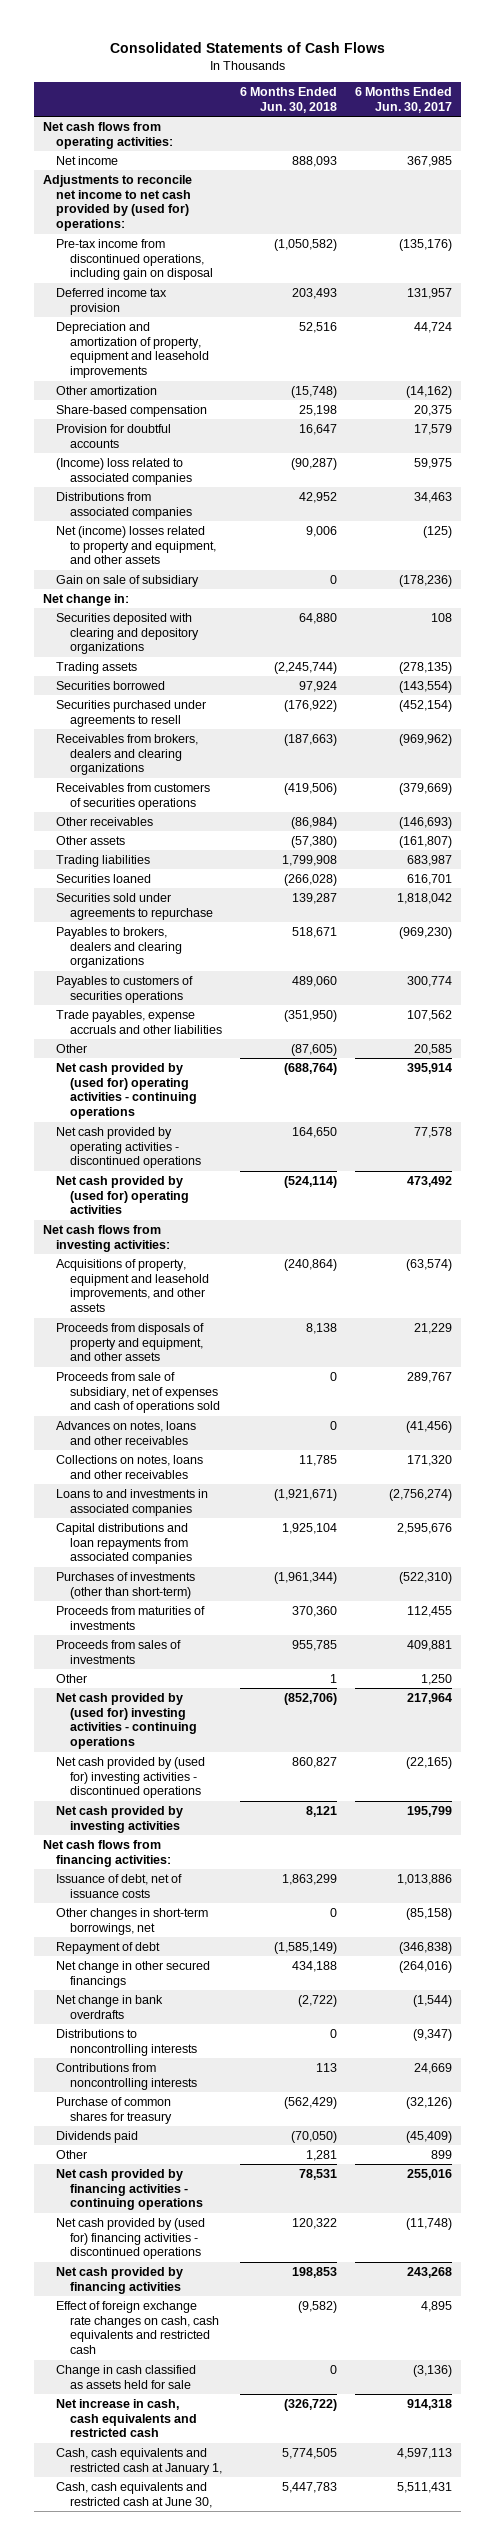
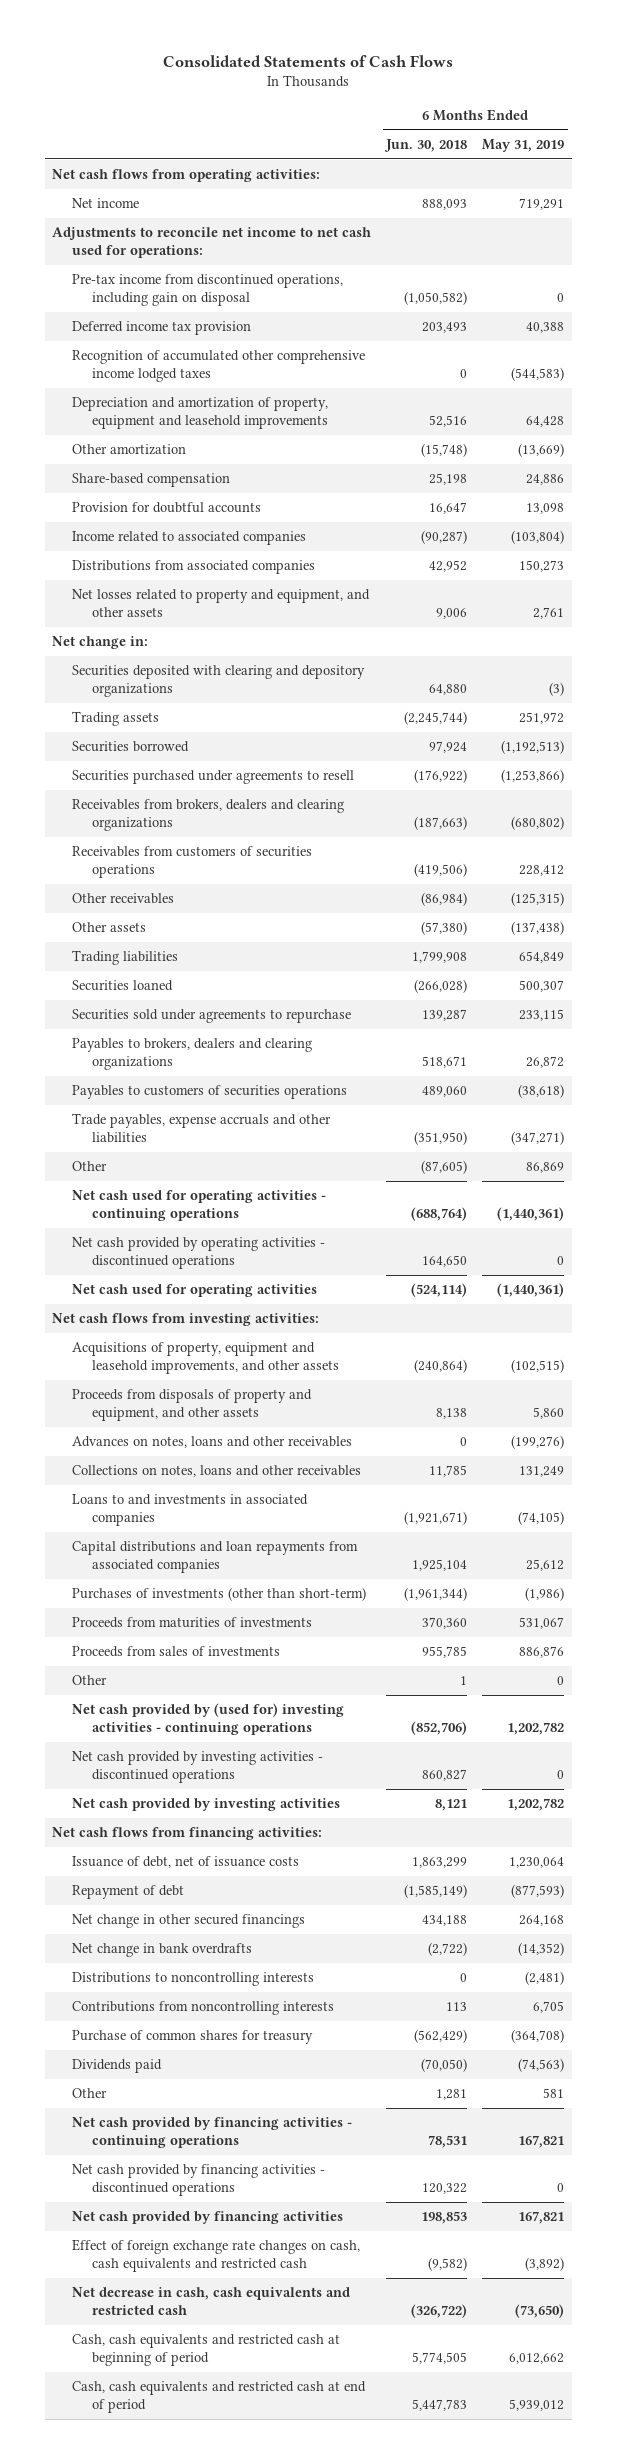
[355,86,453,113] 6 Months Ended Jun. 30, 2017 -> none
none -> [482,138,565,152] May 31, 2019
[43,174,193,232] Adjustments to reconcile net income to net cash provided by (used for) operations: -> [52,227,372,259] Adjustments to reconcile net income to net cash used for operations:
none -> [72,350,366,383] Recognition of accumulated other comprehensive income lodged taxes
[56,457,192,485] (Income) loss related to associated companies -> [72,531,307,546] Income related to associated companies
[56,574,200,587] Gain on sale of subsidiary -> none
[56,525,216,565] Net (income) losses related to property and equipment, and other assets -> [72,589,371,618] Net losses related to property and equipment, and other assets
[56,1062,197,1120] Net cash provided by (used for) operating activities - continuing operations -> [72,1190,327,1222] Net cash used for operating activities - continuing operations
[56,1175,189,1215] Net cash provided by (used for) operating activities -> [72,1284,318,1298] Net cash used for operating activities
[56,1371,220,1414] Proceeds from sale of subsidiary, net of expenses and cash of operations sold -> none
[56,1756,206,1799] Net cash provided by (used for) investing activities - discontinued operations -> [72,1751,324,1784] Net cash provided by investing activities - discontinued operations
[56,1907,209,1935] Other changes in short-term borrowings, net -> none
[56,2217,206,2260] Net cash provided by (used for) financing activities - discontinued operations -> [72,2164,326,2197] Net cash provided by financing activities - discontinued operations
[56,2364,197,2389] Change in cash classified as assets held for sale -> none
[56,2398,197,2438] Net increase in cash, cash equivalents and restricted cash -> [72,2287,351,2316] Net decrease in cash, cash equivalents and restricted cash
[56,2447,222,2475] Cash, cash equivalents and restricted cash at January 1, -> [72,2334,341,2367] Cash, cash equivalents and restricted cash at beginning of period
[56,2481,212,2508] Cash, cash equivalents and restricted cash at June 30, -> [72,2381,367,2414] Cash, cash equivalents and restricted cash at end of period

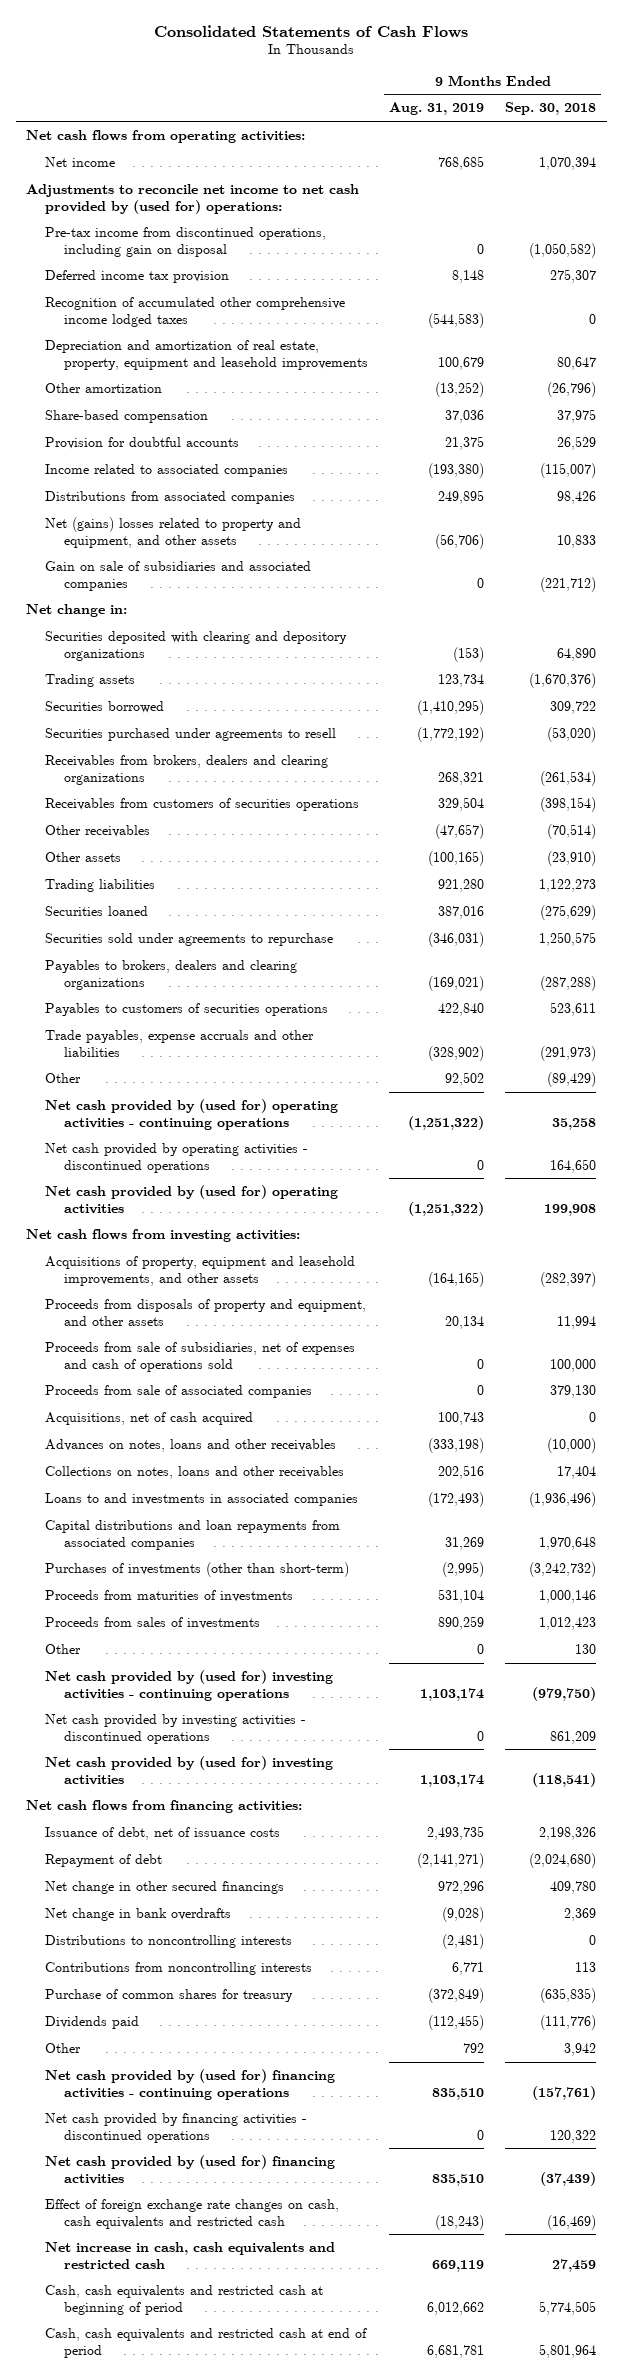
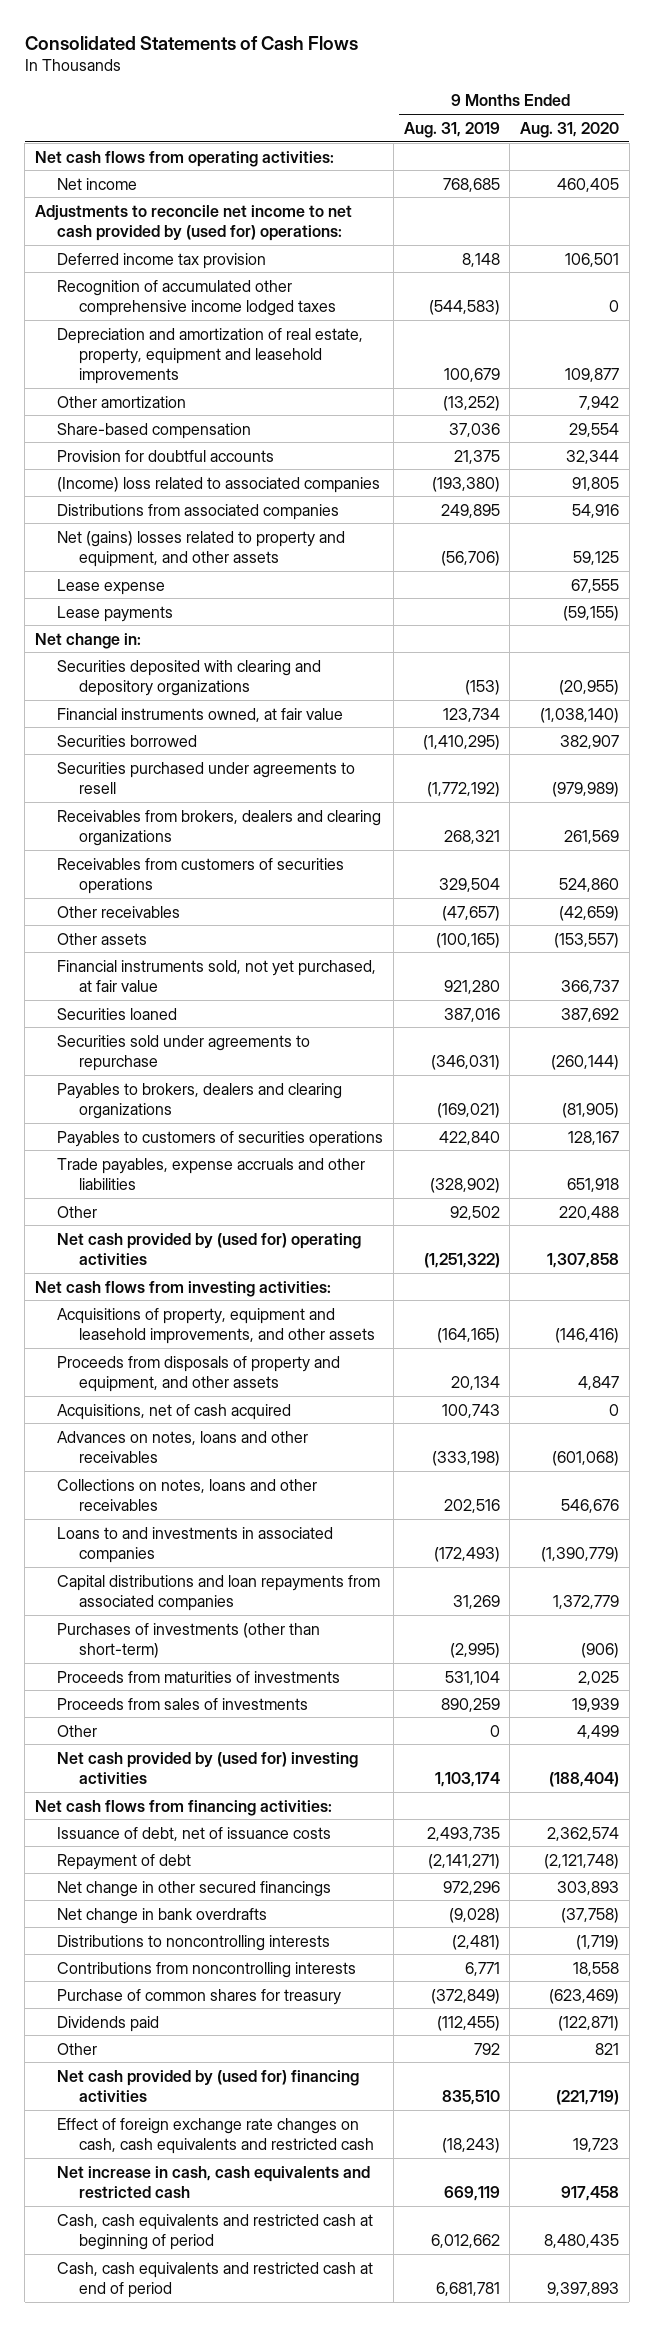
[505,102,597,116] Sep. 30, 2018 -> none
none -> [520,121,620,138] Aug. 31, 2020
[45,226,327,257] Pre-tax income from discontinued operations, including gain on disposal -> none
[45,463,289,477] Income related to associated companies -> [57,476,381,493] (Income) loss related to associated companies
[45,560,312,591] Gain on sale of subsidiaries and associated companies -> none
none -> [57,578,166,595] Lease expense
none -> [57,605,174,622] Lease payments
[45,673,136,687] Trading assets -> [57,707,344,722] Financial instruments owned, at fair value
[45,878,156,892] Trading liabilities -> [57,959,377,992] Financial instruments sold, not yet purchased, at fair value
[45,1098,339,1130] Net cash provided by (used for) operating activities - continuing operations -> none
[45,1142,309,1173] Net cash provided by operating activities - discontinued operations -> none
[45,1341,356,1372] Proceeds from sale of subsidiaries, net of expenses and cash of operations sold -> none
[45,1384,313,1398] Proceeds from sale of associated companies -> none
[45,1669,334,1701] Net cash provided by (used for) investing activities - continuing operations -> none
[45,1713,307,1744] Net cash provided by investing activities - discontinued operations -> none
[45,2068,336,2100] Net cash provided by (used for) financing activities - continuing operations -> none
[45,2112,308,2143] Net cash provided by financing activities - discontinued operations -> none

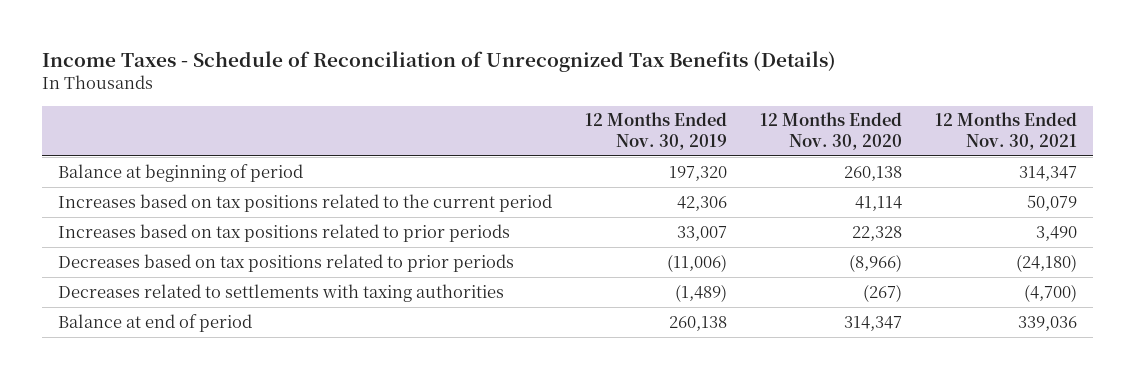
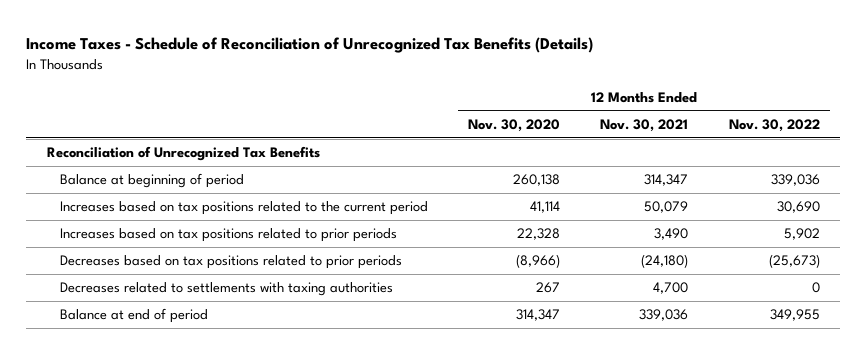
[584,112,727,151] 12 Months Ended Nov. 30, 2019 -> none
none -> [728,118,820,132] Nov. 30, 2022
none -> [46,146,320,162] Reconciliation of Unrecognized Tax Benefits
[862,283,902,302] (267) -> [536,282,561,294] 267
[1023,283,1077,302] (4,700) -> [653,282,689,295] 4,700

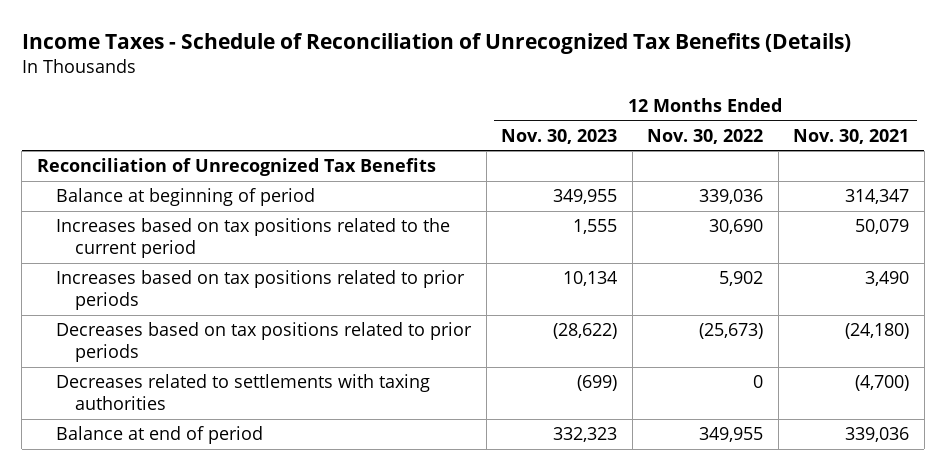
[468,118,561,132] Nov. 30, 2020 -> none
none -> [501,128,618,144] Nov. 30, 2023
[653,282,689,295] 4,700 -> [855,375,910,392] (4,700)

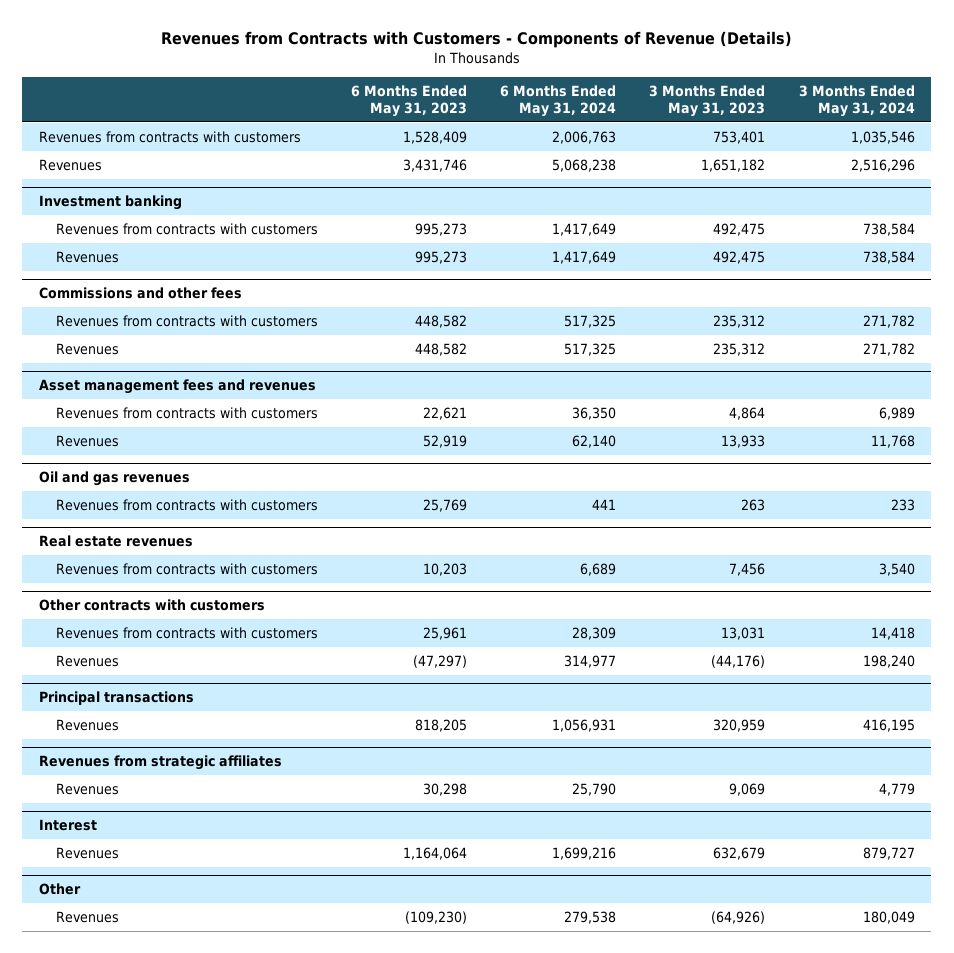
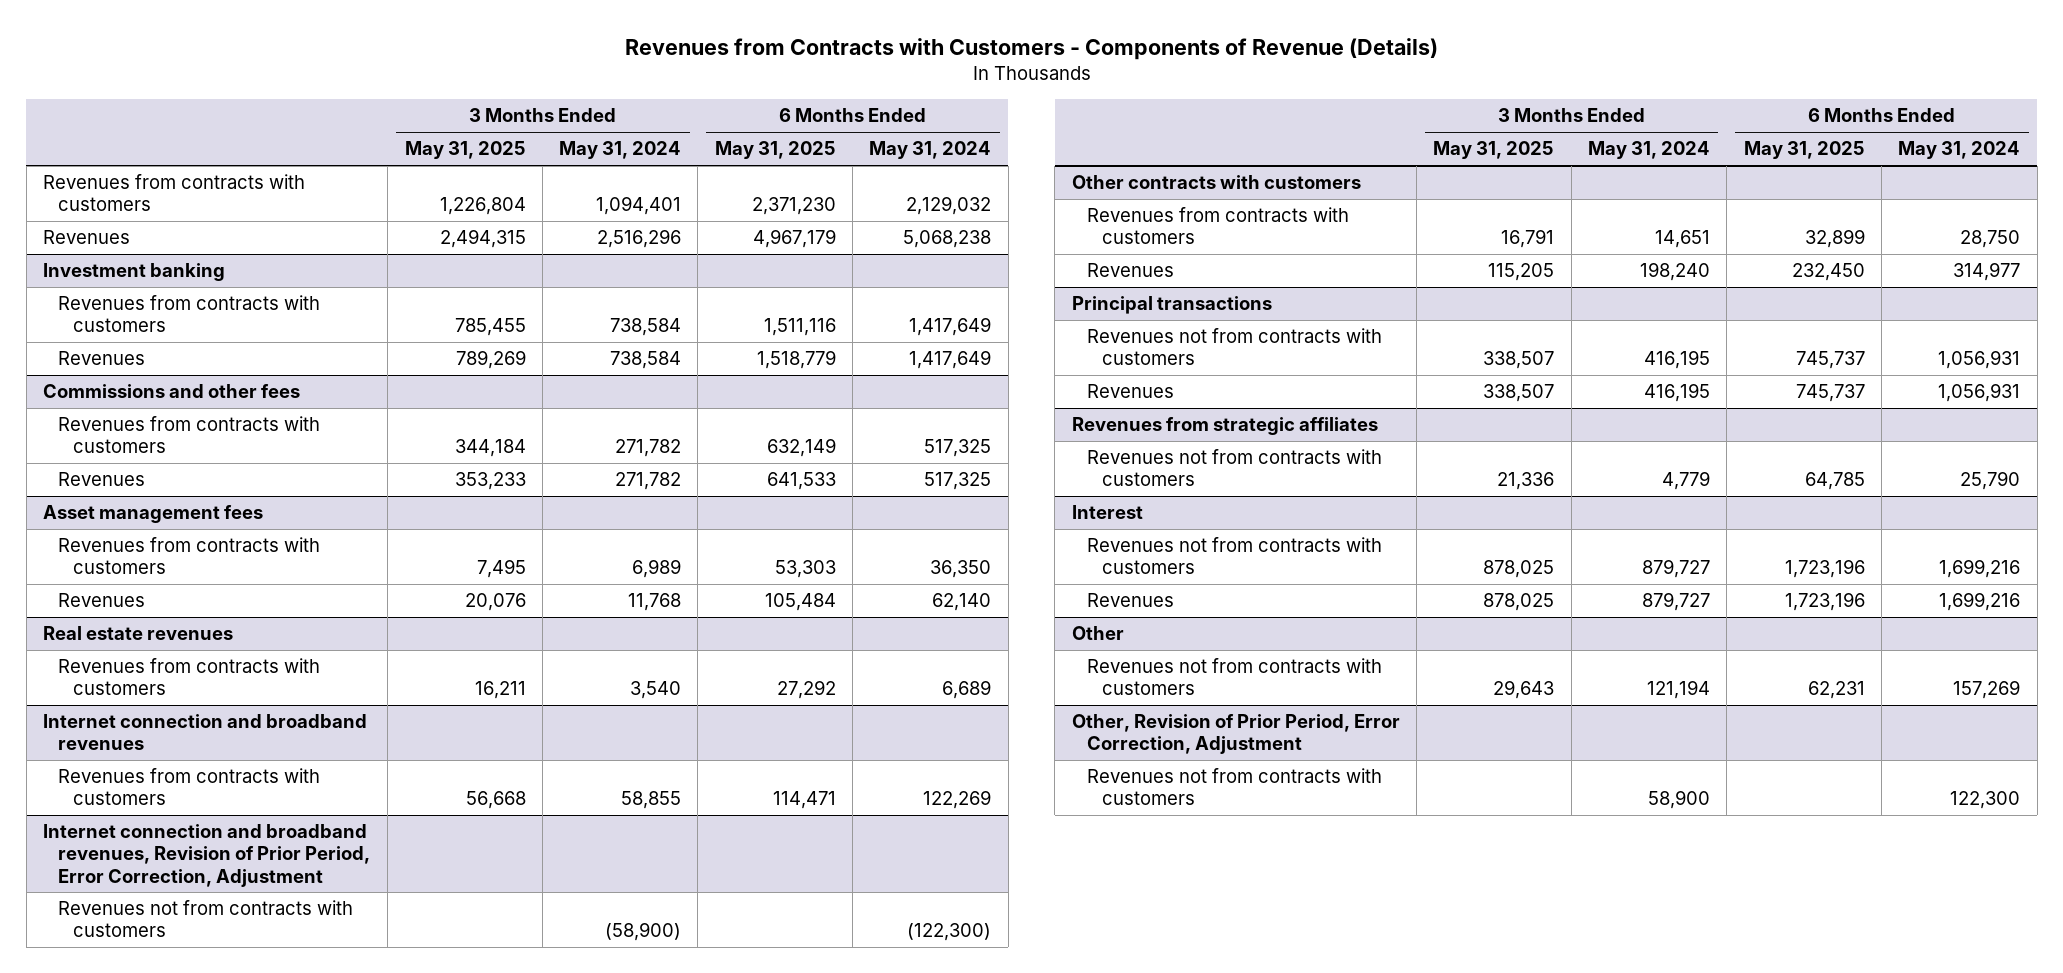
[351,84,468,118] 6 Months Ended May 31, 2023 -> none
[649,84,766,118] 3 Months Ended May 31, 2023 -> none
none -> [404,141,526,160] May 31, 2025
none -> [714,141,836,160] May 31, 2025
[552,130,617,144] 2,006,763 -> [906,196,992,216] 2,129,032
[850,130,915,144] 1,035,546 -> [596,196,682,216] 1,094,401
[38,379,316,395] Asset management fees and revenues -> [42,505,263,524] Asset management fees
[38,471,190,487] Oil and gas revenues -> none
[56,498,319,511] Revenues from contracts with customers -> none
none -> [42,714,367,751] Internet connection and broadband revenues
none -> [57,768,320,806] Revenues from contracts with customers
none -> [42,824,370,887] Internet connection and broadband revenues, Revision of Prior Period, Error Correction, Adjustment
none -> [57,900,353,938] Revenues not from contracts with customers
[572,626,617,640] 28,309 -> [1960,230,2021,249] 28,750
[870,626,915,640] 14,418 -> [1655,230,1711,249] 14,651
none -> [1086,328,1382,366] Revenues not from contracts with customers
[56,782,120,795] Revenues -> [1086,449,1382,487] Revenues not from contracts with customers
none -> [1086,537,1382,575] Revenues not from contracts with customers
[56,910,120,923] Revenues -> none
none -> [1086,658,1382,696] Revenues not from contracts with customers
none -> [1071,714,1400,755] Other, Revision of Prior Period, Error Correction, Adjustment
none -> [1086,768,1382,806] Revenues not from contracts with customers

